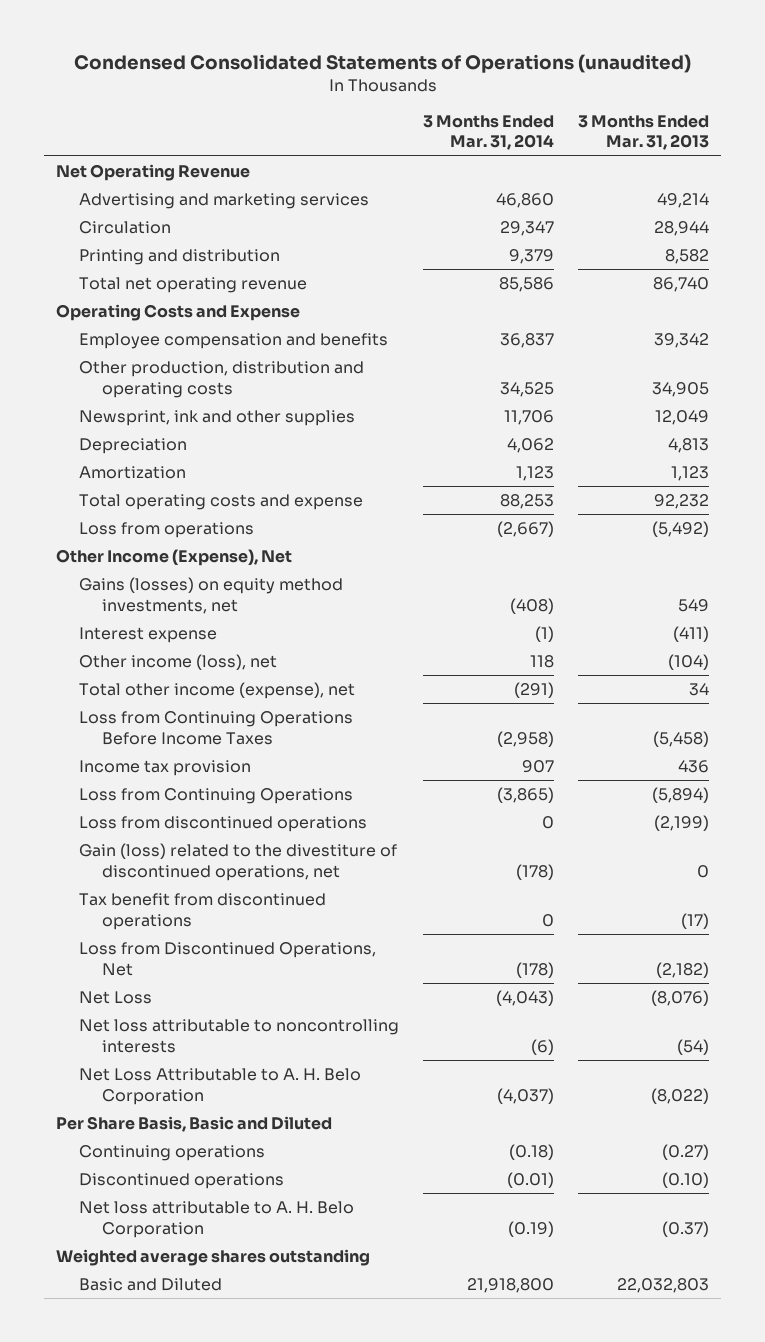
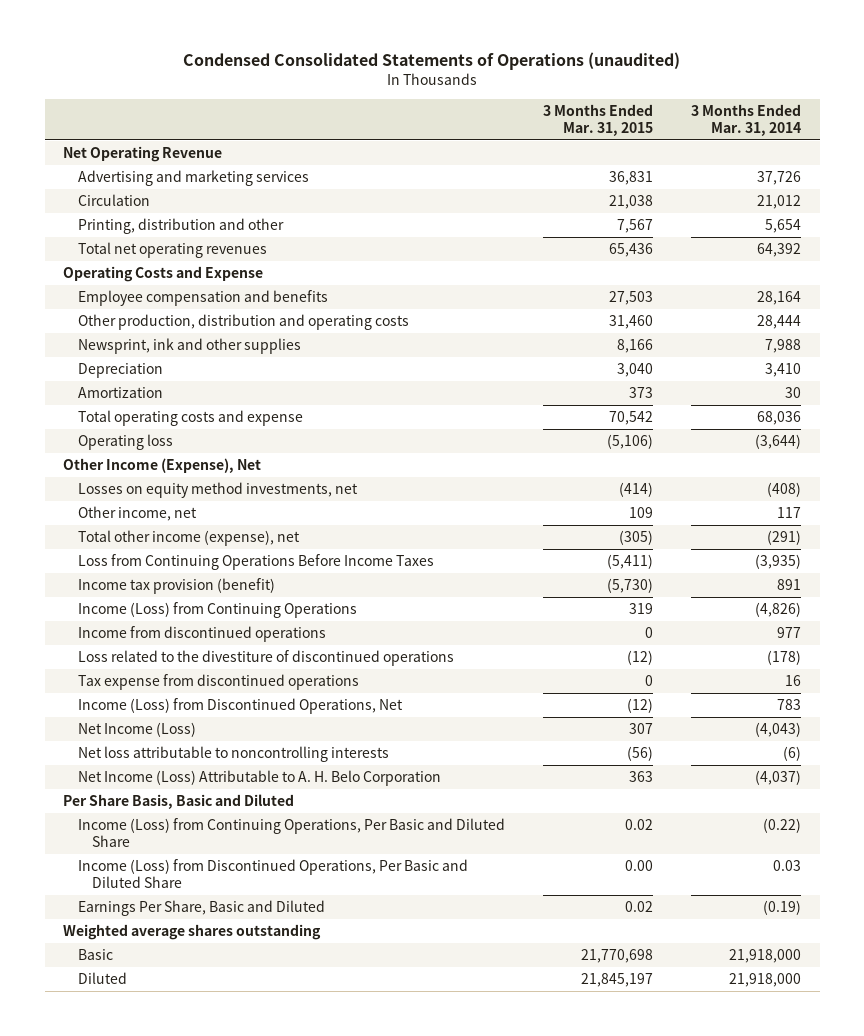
[577,114,709,151] 3 Months Ended Mar. 31, 2013 -> none
none -> [542,103,653,137] 3 Months Ended Mar. 31, 2015
[495,193,554,209] 46,860 -> [756,171,801,186] 37,726
[499,221,554,237] 29,347 -> [756,195,801,210] 21,012
[79,249,281,266] Printing and distribution -> [77,218,284,235] Printing, distribution and other
[508,249,554,265] 9,379 -> [764,219,801,234] 5,654
[79,277,308,294] Total net operating revenue -> [77,242,267,259] Total net operating revenues
[498,277,554,293] 85,586 -> [756,243,801,258] 64,392
[499,333,554,349] 36,837 -> [756,291,801,306] 28,164
[499,381,554,397] 34,525 -> [756,315,801,330] 28,444
[503,410,554,426] 11,706 -> [764,339,801,354] 7,988
[506,438,554,454] 4,062 -> [764,363,801,378] 3,410
[515,466,554,482] 1,123 -> [784,387,801,399] 30
[499,494,554,510] 88,253 -> [756,411,801,426] 68,036
[79,522,255,539] Loss from operations -> [77,434,173,451] Operating loss
[496,521,554,538] (2,667) -> [754,434,801,450] (3,644)
[79,627,218,644] Interest expense -> none
[79,577,344,614] Gains (losses) on equity method investments, net -> [77,482,358,499] Losses on equity method investments, net
[79,654,278,671] Other income (loss), net -> [77,506,197,522] Other income, net
[529,655,554,669] 118 -> [776,507,801,519] 117
[496,730,554,747] (2,958) -> [754,554,801,570] (3,935)
[79,760,252,777] Income tax provision -> [77,578,275,595] Income tax provision (benefit)
[521,760,554,774] 907 -> [776,579,801,591] 891
[79,788,354,805] Loss from Continuing Operations -> [77,602,357,619] Income (Loss) from Continuing Operations
[496,787,554,804] (3,865) -> [754,602,801,618] (4,826)
[79,816,368,833] Loss from discontinued operations -> [77,626,326,643] Income from discontinued operations
[541,816,554,830] 0 -> [776,627,801,639] 977
[79,843,398,881] Gain (loss) related to the divestiture of discontinued operations, net -> [77,650,454,667] Loss related to the divestiture of discontinued operations
[79,893,327,930] Tax benefit from discontinued operations -> [77,674,359,691] Tax expense from discontinued operations
[541,913,554,927] 0 -> [784,675,801,687] 16
[79,942,377,976] Loss from Discontinued Operations, Net -> [77,698,403,715] Income (Loss) from Discontinued Operations, Net
[515,961,554,978] (178) -> [776,699,801,711] 783
[79,991,153,1005] Net Loss -> [77,722,196,738] Net Income (Loss)
[79,1068,362,1105] Net Loss Attributable to A. H. Belo Corporation -> [77,770,441,787] Net Income (Loss) Attributable to A. H. Belo Corporation
[79,1145,266,1162] Continuing operations -> [77,818,505,848] Income (Loss) from Continuing Operations, Per Basic and Diluted Share
[508,1144,554,1161] (0.18) -> [762,818,801,834] (0.22)
[79,1173,285,1190] Discontinued operations -> [77,859,468,889] Income (Loss) from Discontinued Operations, Per Basic and Diluted Share
[506,1172,554,1189] (0.01) -> [772,860,801,872] 0.03
[79,1201,355,1238] Net loss attributable to A. H. Belo Corporation -> [77,900,325,917] Earnings Per Share, Basic and Diluted
[79,1278,223,1292] Basic and Diluted -> none
none -> [77,949,113,961] Basic
none -> [77,972,127,985] Diluted

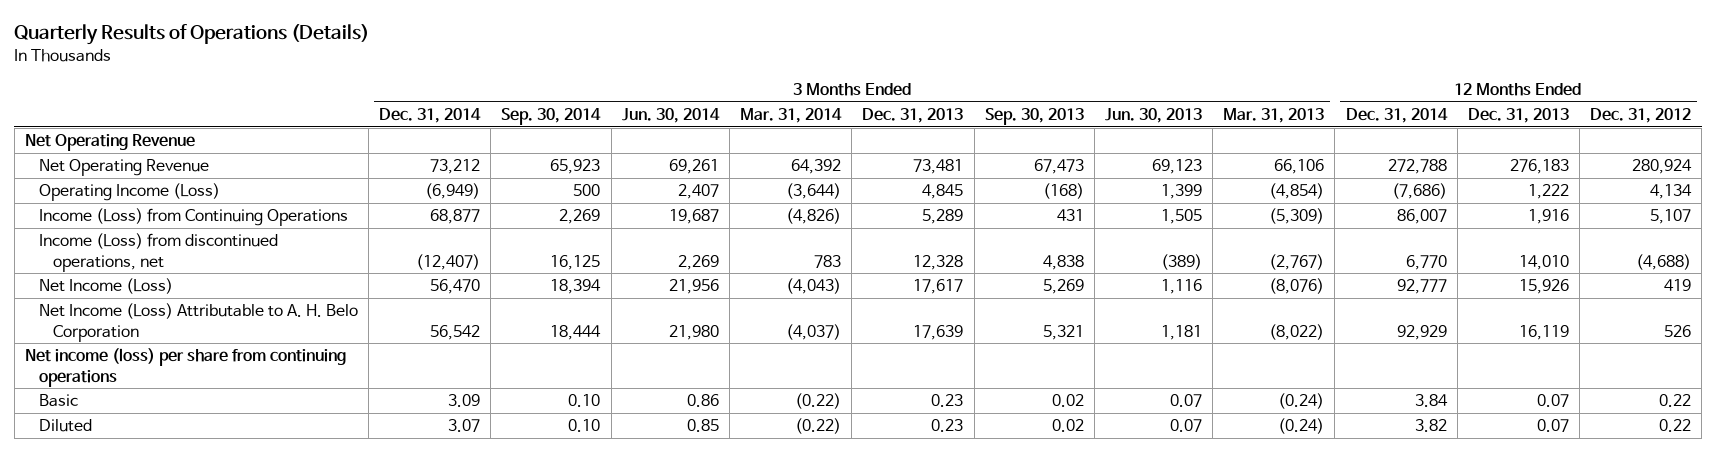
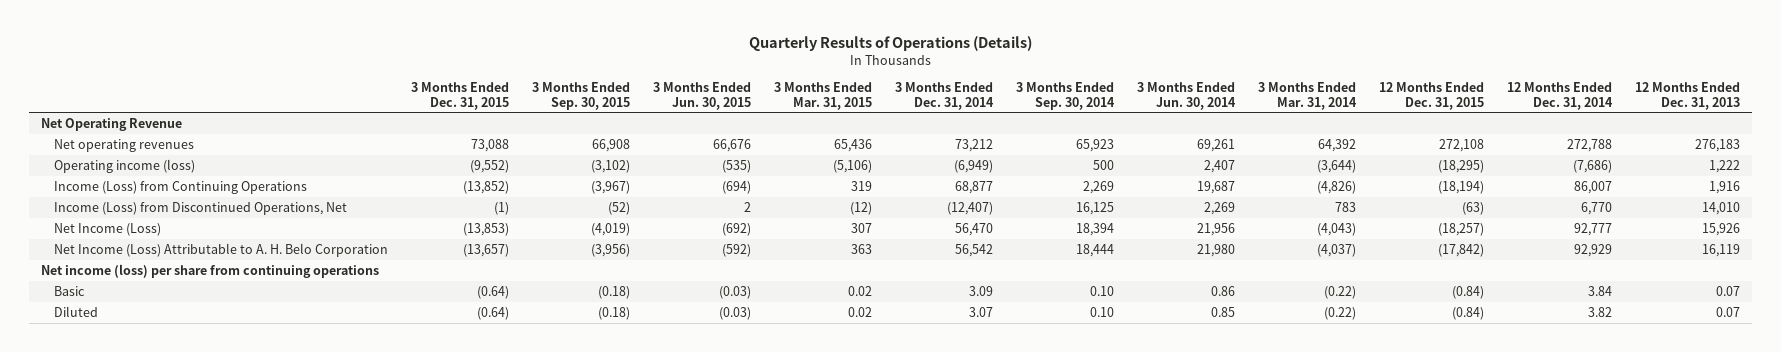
[862,108,964,124] Dec. 31, 2013 -> none
[984,108,1084,126] Sep. 30, 2013 -> none
[1104,108,1202,124] Jun. 30, 2013 -> none
[1223,108,1325,124] Mar. 31, 2013 -> none
[1590,108,1692,124] Dec. 31, 2012 -> none
none -> [410,82,509,110] 3 Months Ended Dec. 31, 2015
none -> [531,82,630,110] 3 Months Ended Sep. 30, 2015
none -> [653,82,752,110] 3 Months Ended Jun. 30, 2015
none -> [774,82,873,110] 3 Months Ended Mar. 31, 2015
none -> [1379,82,1485,110] 12 Months Ended Dec. 31, 2015
[38,159,209,177] Net Operating Revenue -> [53,138,194,152] Net operating revenues
[38,183,220,202] Operating Income (Loss) -> [53,158,195,173] Operating income (loss)
[38,233,278,272] Income (Loss) from discontinued operations, net -> [53,201,347,215] Income (Loss) from Discontinued Operations, Net

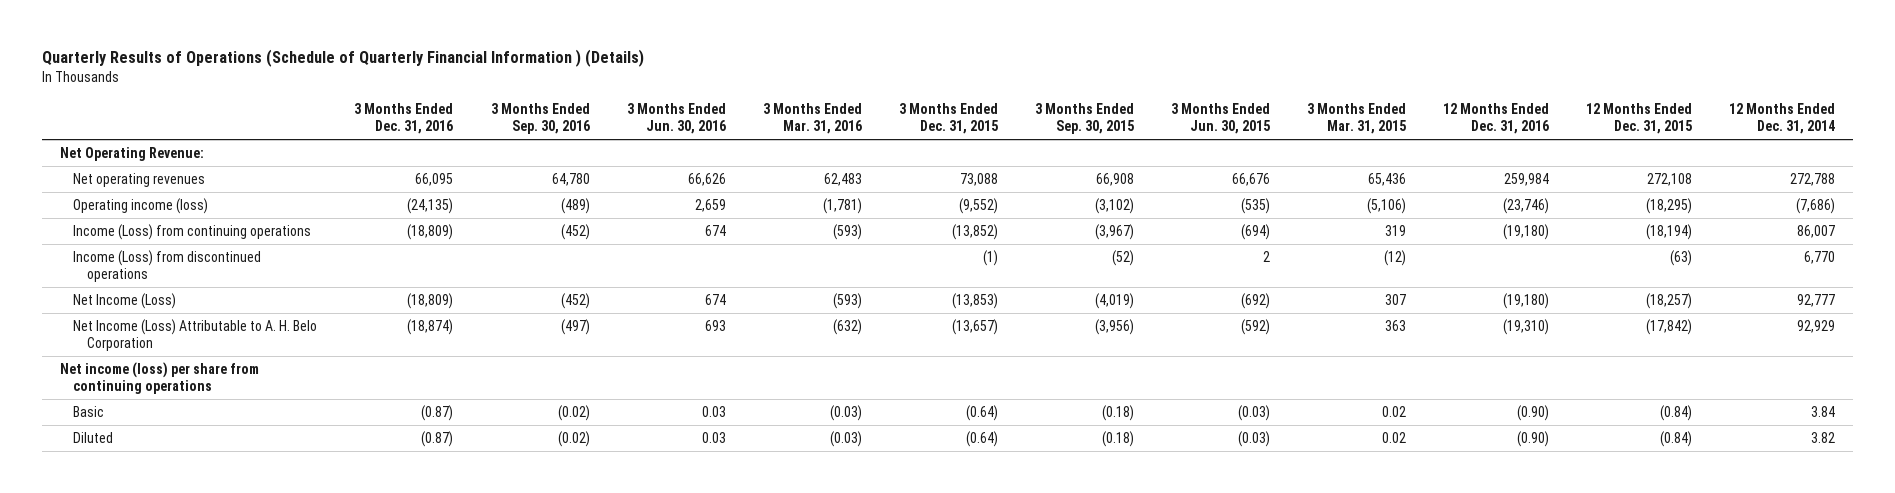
[748,36,1032,52] Quarterly Results of Operations (Details) -> [41,49,644,68] Quarterly Results of Operations (Schedule of Quarterly Financial Information ) (Details)
[895,82,995,110] 3 Months Ended Dec. 31, 2014 -> none
[1016,82,1116,110] 3 Months Ended Sep. 30, 2014 -> none
[1137,82,1237,110] 3 Months Ended Jun. 30, 2014 -> none
[1258,82,1358,110] 3 Months Ended Mar. 31, 2014 -> none
[1635,82,1741,110] 12 Months Ended Dec. 31, 2013 -> none
none -> [354,102,454,135] 3 Months Ended Dec. 31, 2016
none -> [490,102,590,135] 3 Months Ended Sep. 30, 2016
none -> [626,102,726,135] 3 Months Ended Jun. 30, 2016
none -> [762,102,862,135] 3 Months Ended Mar. 31, 2016
none -> [1442,102,1549,135] 12 Months Ended Dec. 31, 2016
[40,117,182,131] Net Operating Revenue -> [60,146,205,161] Net Operating Revenue:
[53,180,307,194] Income (Loss) from Continuing Operations -> [73,223,312,240] Income (Loss) from continuing operations
[53,201,347,215] Income (Loss) from Discontinued Operations, Net -> [73,249,262,283] Income (Loss) from discontinued operations

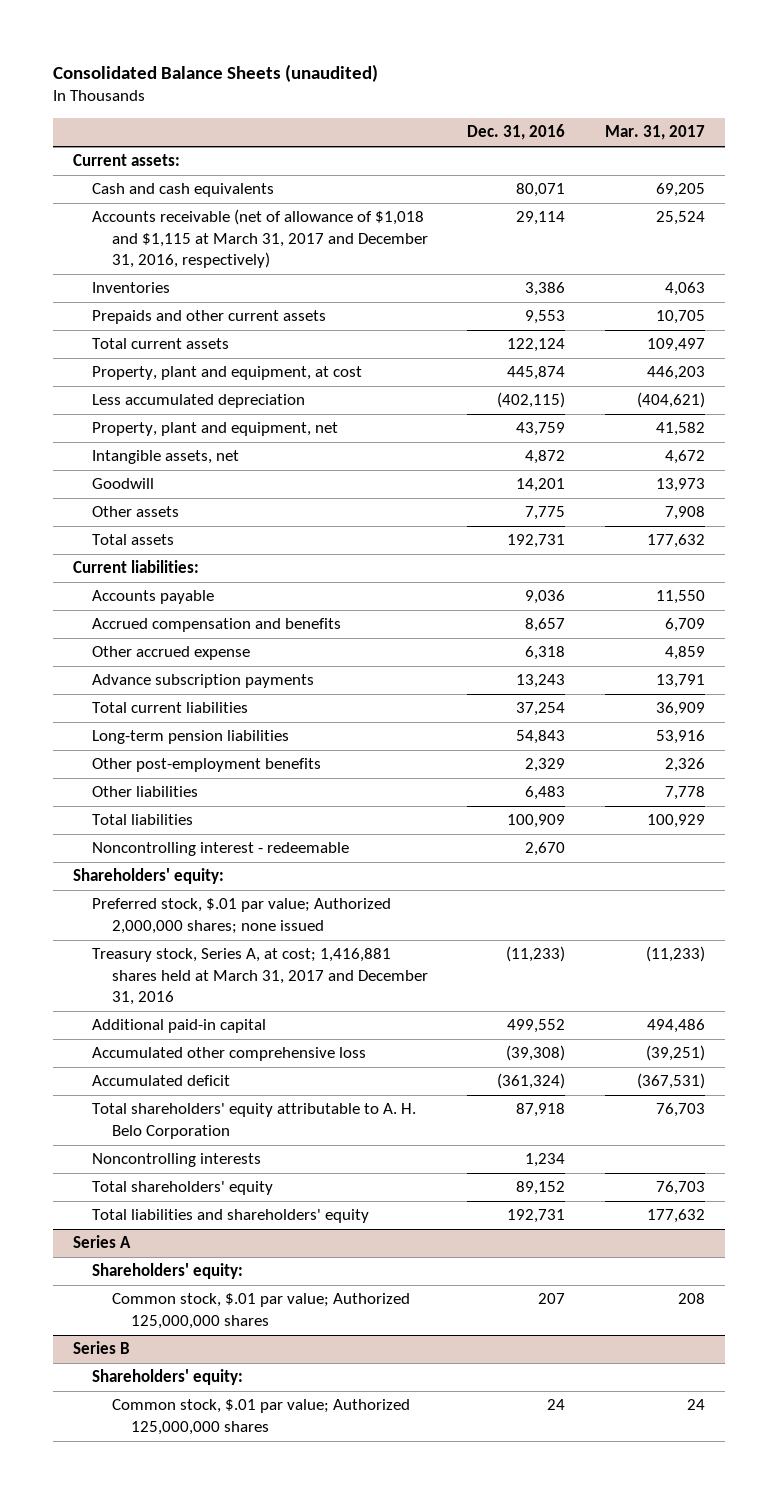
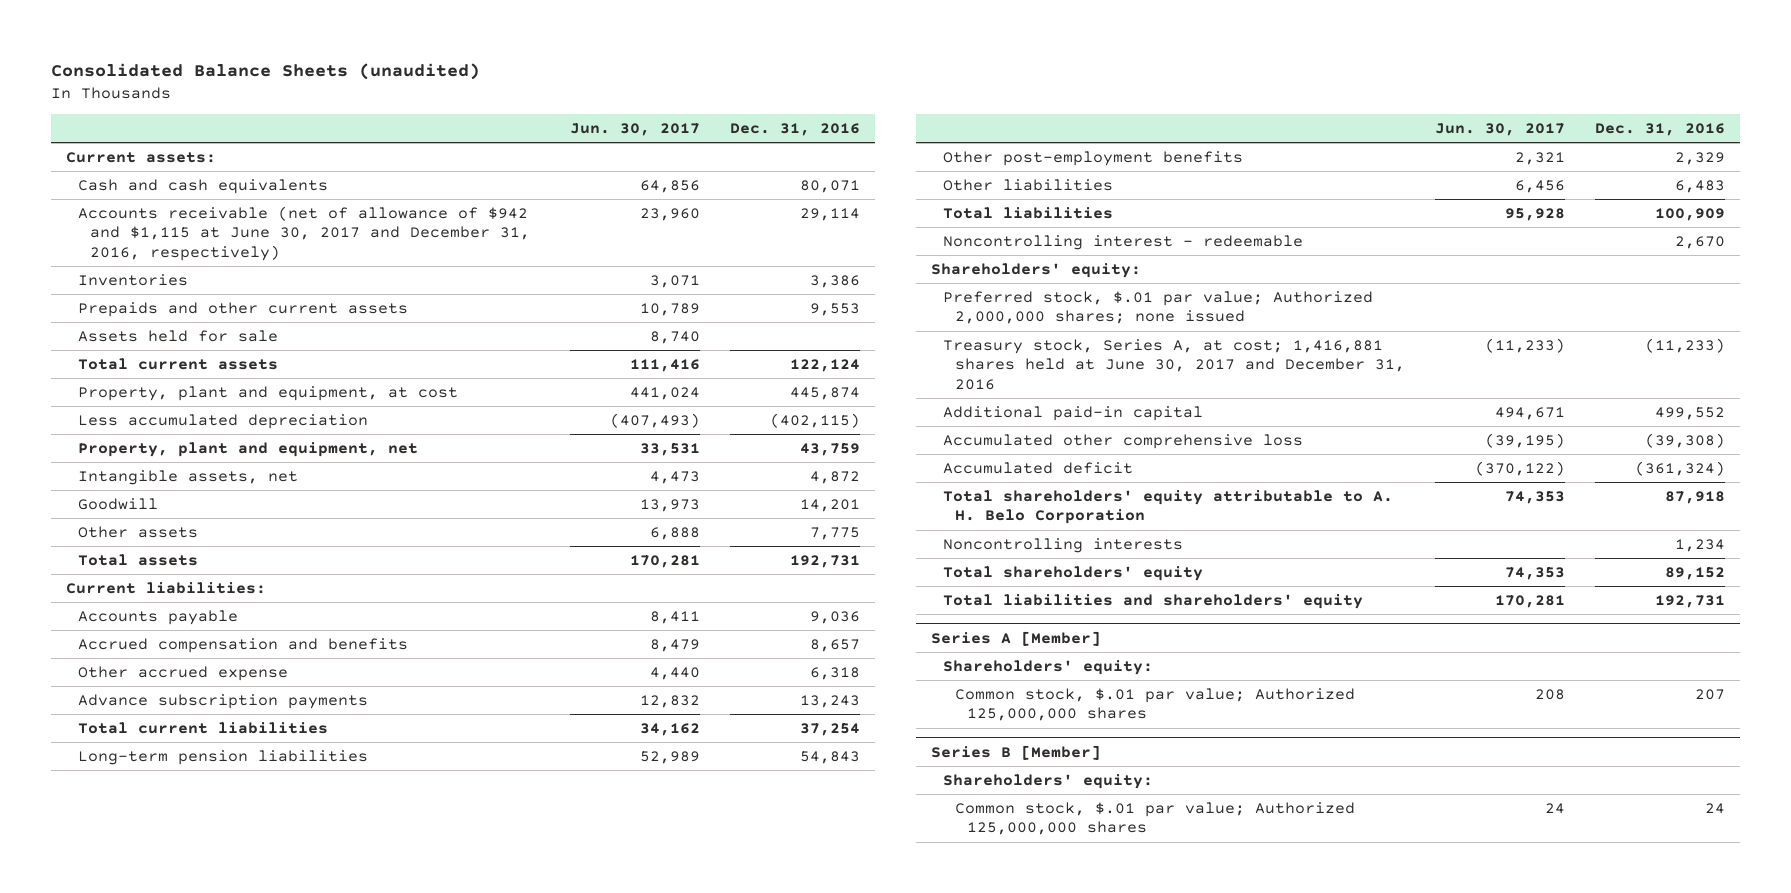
[604,125,705,141] Mar. 31, 2017 -> none
none -> [569,123,700,137] Jun. 30, 2017
[92,209,428,269] Accounts receivable (net of allowance of $1,018 and $1,115 at March 31, 2017 and December 31, 2016, respectively) -> [77,205,530,261] Accounts receivable (net of allowance of $942 and $1,115 at June 30, 2017 and December 31, 2016, respectively)
none -> [77,329,278,342] Assets held for sale
[92,948,428,1006] Treasury stock, Series A, at cost; 1,416,881 shares held at March 31, 2017 and December 31, 2016 -> [942,338,1405,390] Treasury stock, Series A, at cost; 1,416,881 shares held at June 30, 2017 and December 31, 2016
[73,1235,132,1249] Series A -> [931,630,1102,646] Series A [Member]
[73,1341,131,1355] Series B -> [931,744,1102,760] Series B [Member]

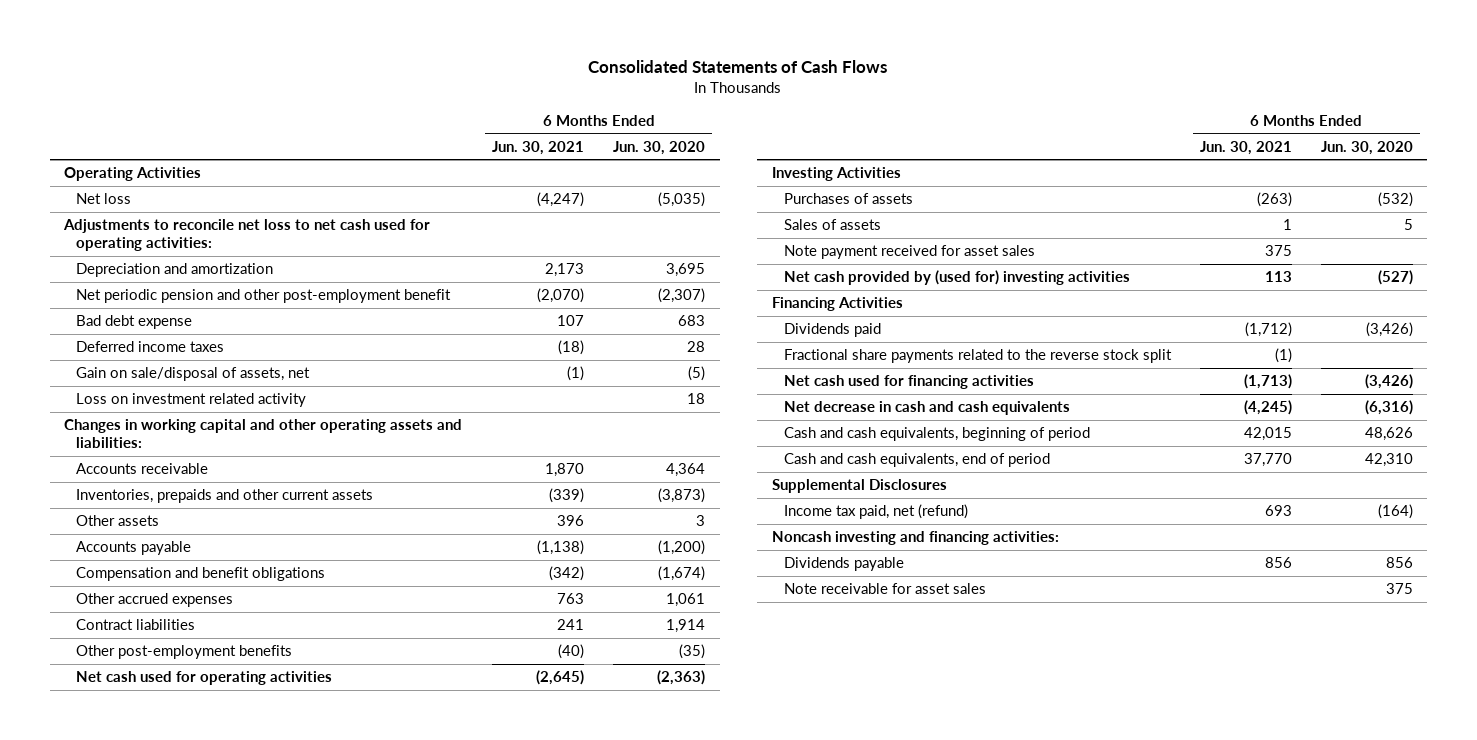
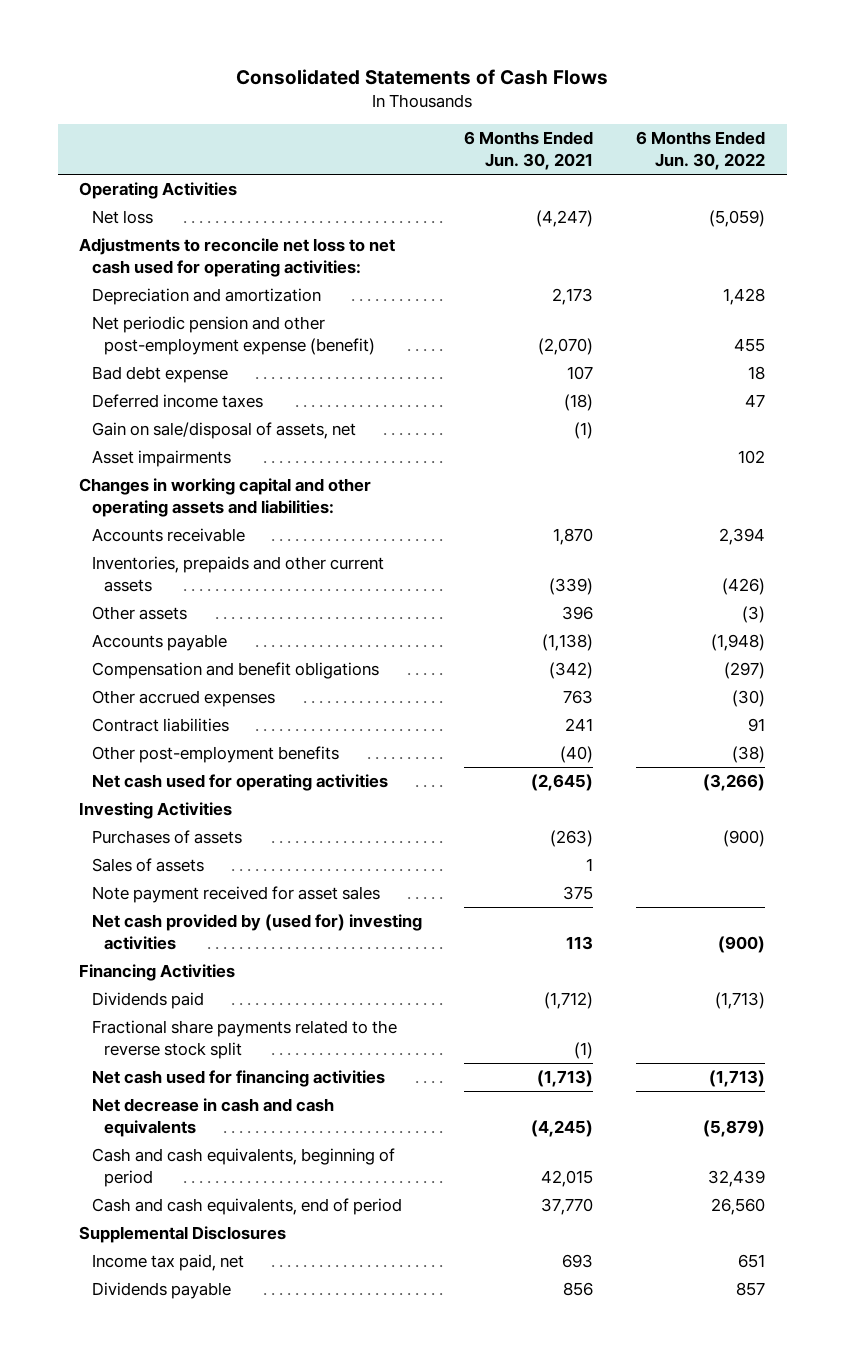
[613,140,706,155] Jun. 30, 2020 -> none
none -> [636,131,766,171] 6 Months Ended Jun. 30, 2022
[76,289,452,304] Net periodic pension and other post-employment benefit -> [91,316,375,356] Net periodic pension and other post-employment expense (benefit)
[76,393,307,408] Loss on investment related activity -> none
none -> [91,450,231,468] Asset impairments
[771,531,1059,546] Noncash investing and financing activities: -> none
[783,504,968,520] Income tax paid, net (refund) -> [91,1254,244,1272] Income tax paid, net
[783,583,986,595] Note receivable for asset sales -> none

